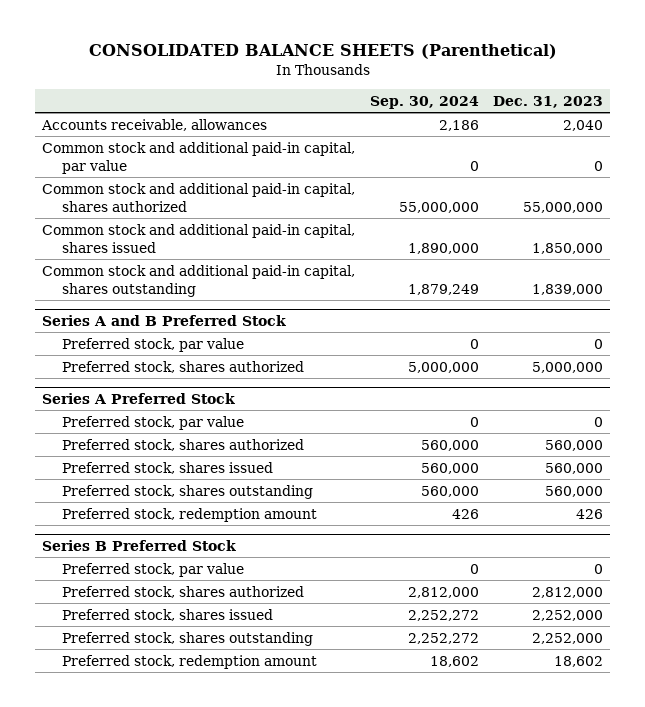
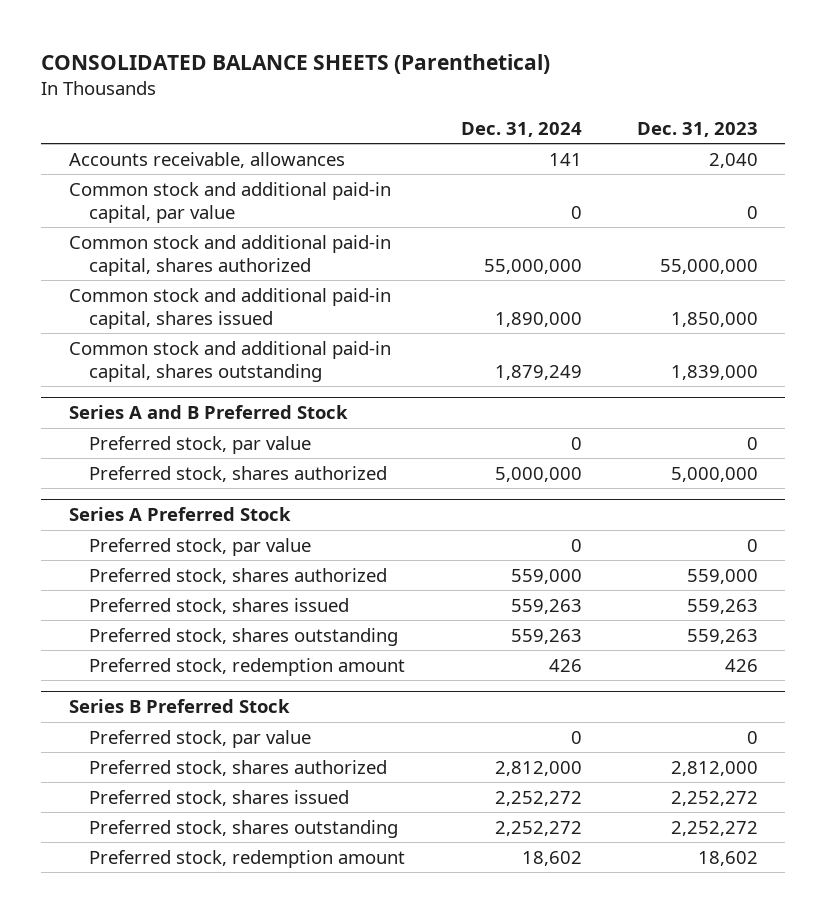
[369,95,479,109] Sep. 30, 2024 -> none
none -> [460,121,582,137] Dec. 31, 2024
[545,439,604,451] 560,000 -> [686,568,758,584] 559,000
[545,462,604,474] 560,000 -> [686,598,758,614] 559,263
[545,485,604,497] 560,000 -> [686,628,758,644] 559,263
[532,609,604,621] 2,252,000 -> [670,790,758,806] 2,252,272
[532,632,604,644] 2,252,000 -> [670,820,758,836] 2,252,272

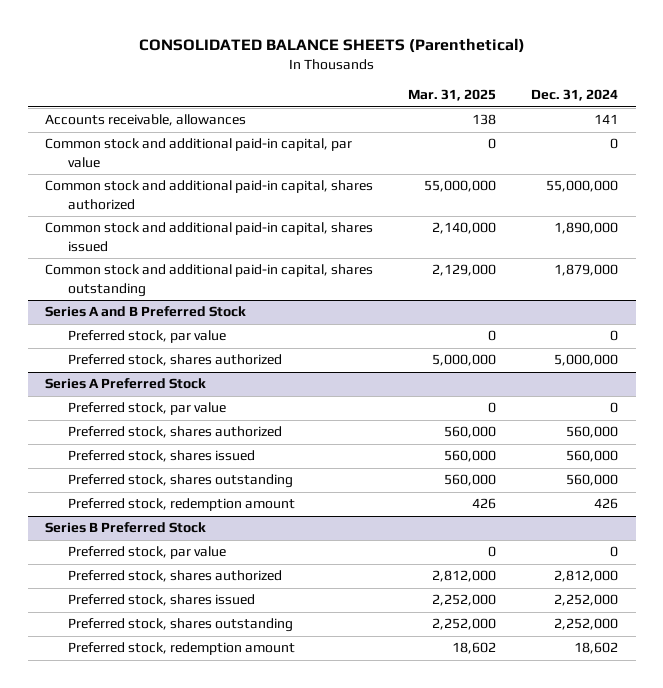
[636,121,758,137] Dec. 31, 2023 -> none
none -> [408,89,497,102] Mar. 31, 2025
[494,364,582,380] 1,879,249 -> [554,264,619,277] 1,879,000
[510,568,582,584] 559,000 -> [566,426,619,439] 560,000
[510,598,582,614] 559,263 -> [566,450,619,463] 560,000
[510,628,582,644] 559,263 -> [566,474,619,487] 560,000
[494,790,582,806] 2,252,272 -> [554,594,619,607] 2,252,000
[494,820,582,836] 2,252,272 -> [554,618,619,631] 2,252,000

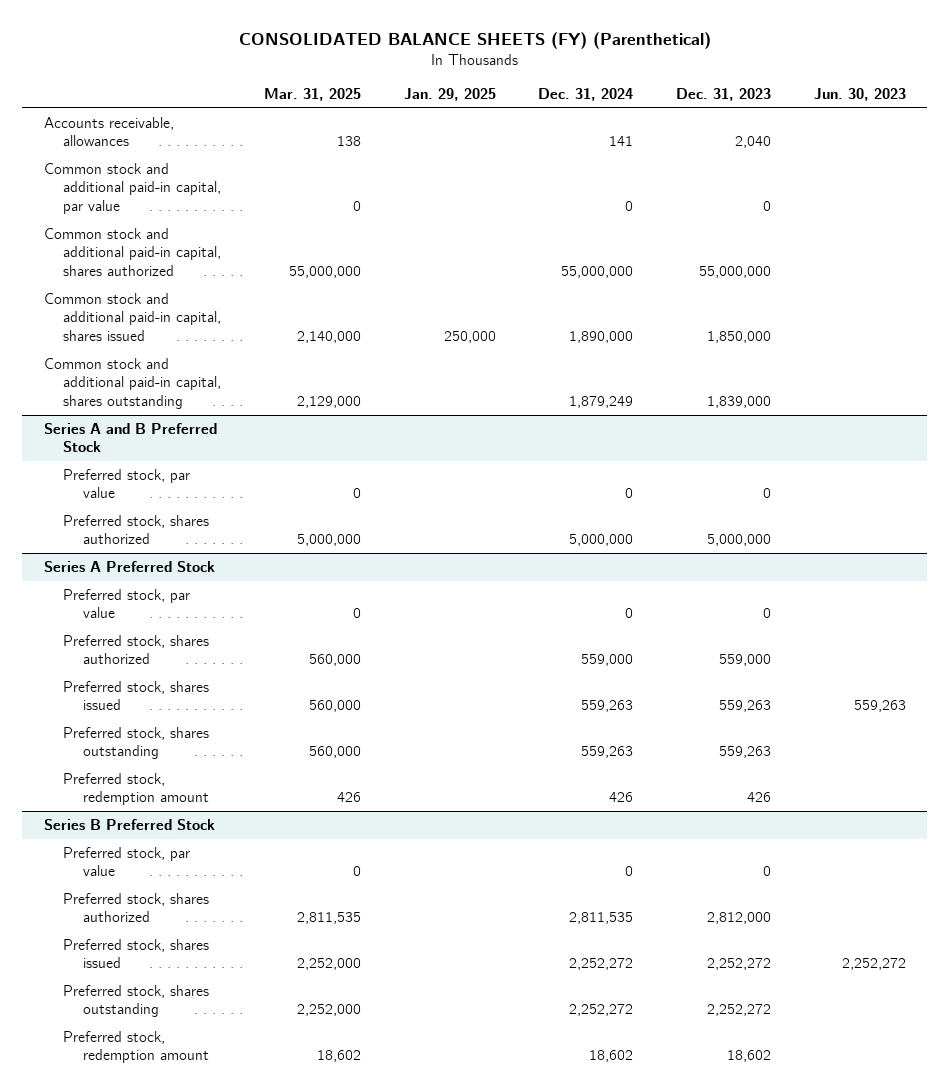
[138,37,525,53] CONSOLIDATED BALANCE SHEETS (Parenthetical) -> [238,32,711,50] CONSOLIDATED BALANCE SHEETS (FY) (Parenthetical)
none -> [403,87,496,101] Jan. 29, 2025
none -> [676,87,772,101] Dec. 31, 2023
none -> [813,87,906,101] Jun. 30, 2023
[554,264,619,277] 1,879,000 -> [569,395,634,408] 1,879,249
[566,426,619,439] 560,000 -> [581,654,634,667] 559,000
[566,450,619,463] 560,000 -> [581,700,634,713] 559,263
[566,474,619,487] 560,000 -> [581,746,634,759] 559,263
[432,570,497,583] 2,812,000 -> [297,912,362,925] 2,811,535
[554,570,619,583] 2,812,000 -> [569,912,634,925] 2,811,535
[554,594,619,607] 2,252,000 -> [569,958,634,971] 2,252,272
[554,618,619,631] 2,252,000 -> [569,1004,634,1017] 2,252,272

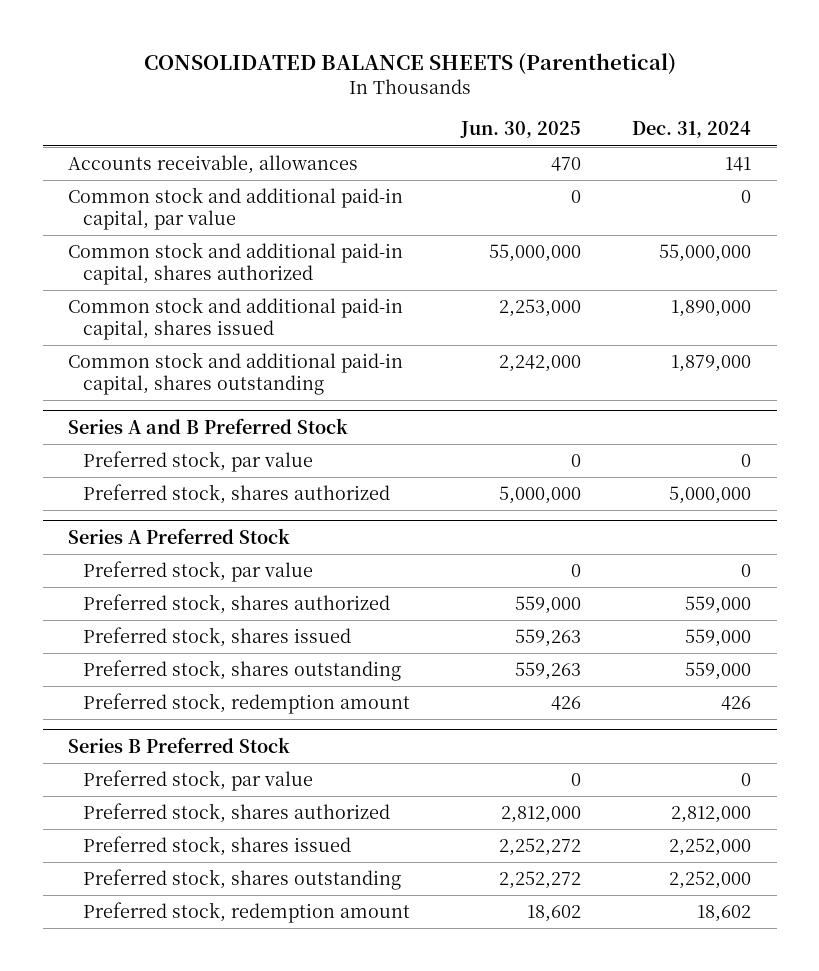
[238,32,711,50] CONSOLIDATED BALANCE SHEETS (FY) (Parenthetical) -> [143,53,676,76] CONSOLIDATED BALANCE SHEETS (Parenthetical)
[264,87,362,101] Mar. 31, 2025 -> none
[403,87,496,101] Jan. 29, 2025 -> none
[676,87,772,101] Dec. 31, 2023 -> none
[813,87,906,101] Jun. 30, 2023 -> none
none -> [459,121,581,139] Jun. 30, 2025
[569,395,634,408] 1,879,249 -> [671,355,752,373] 1,879,000
[581,700,634,713] 559,263 -> [685,629,752,648] 559,000
[581,746,634,759] 559,263 -> [685,662,752,681] 559,000
[569,912,634,925] 2,811,535 -> [671,806,752,824] 2,812,000
[569,958,634,971] 2,252,272 -> [669,838,752,857] 2,252,000
[569,1004,634,1017] 2,252,272 -> [669,871,752,890] 2,252,000

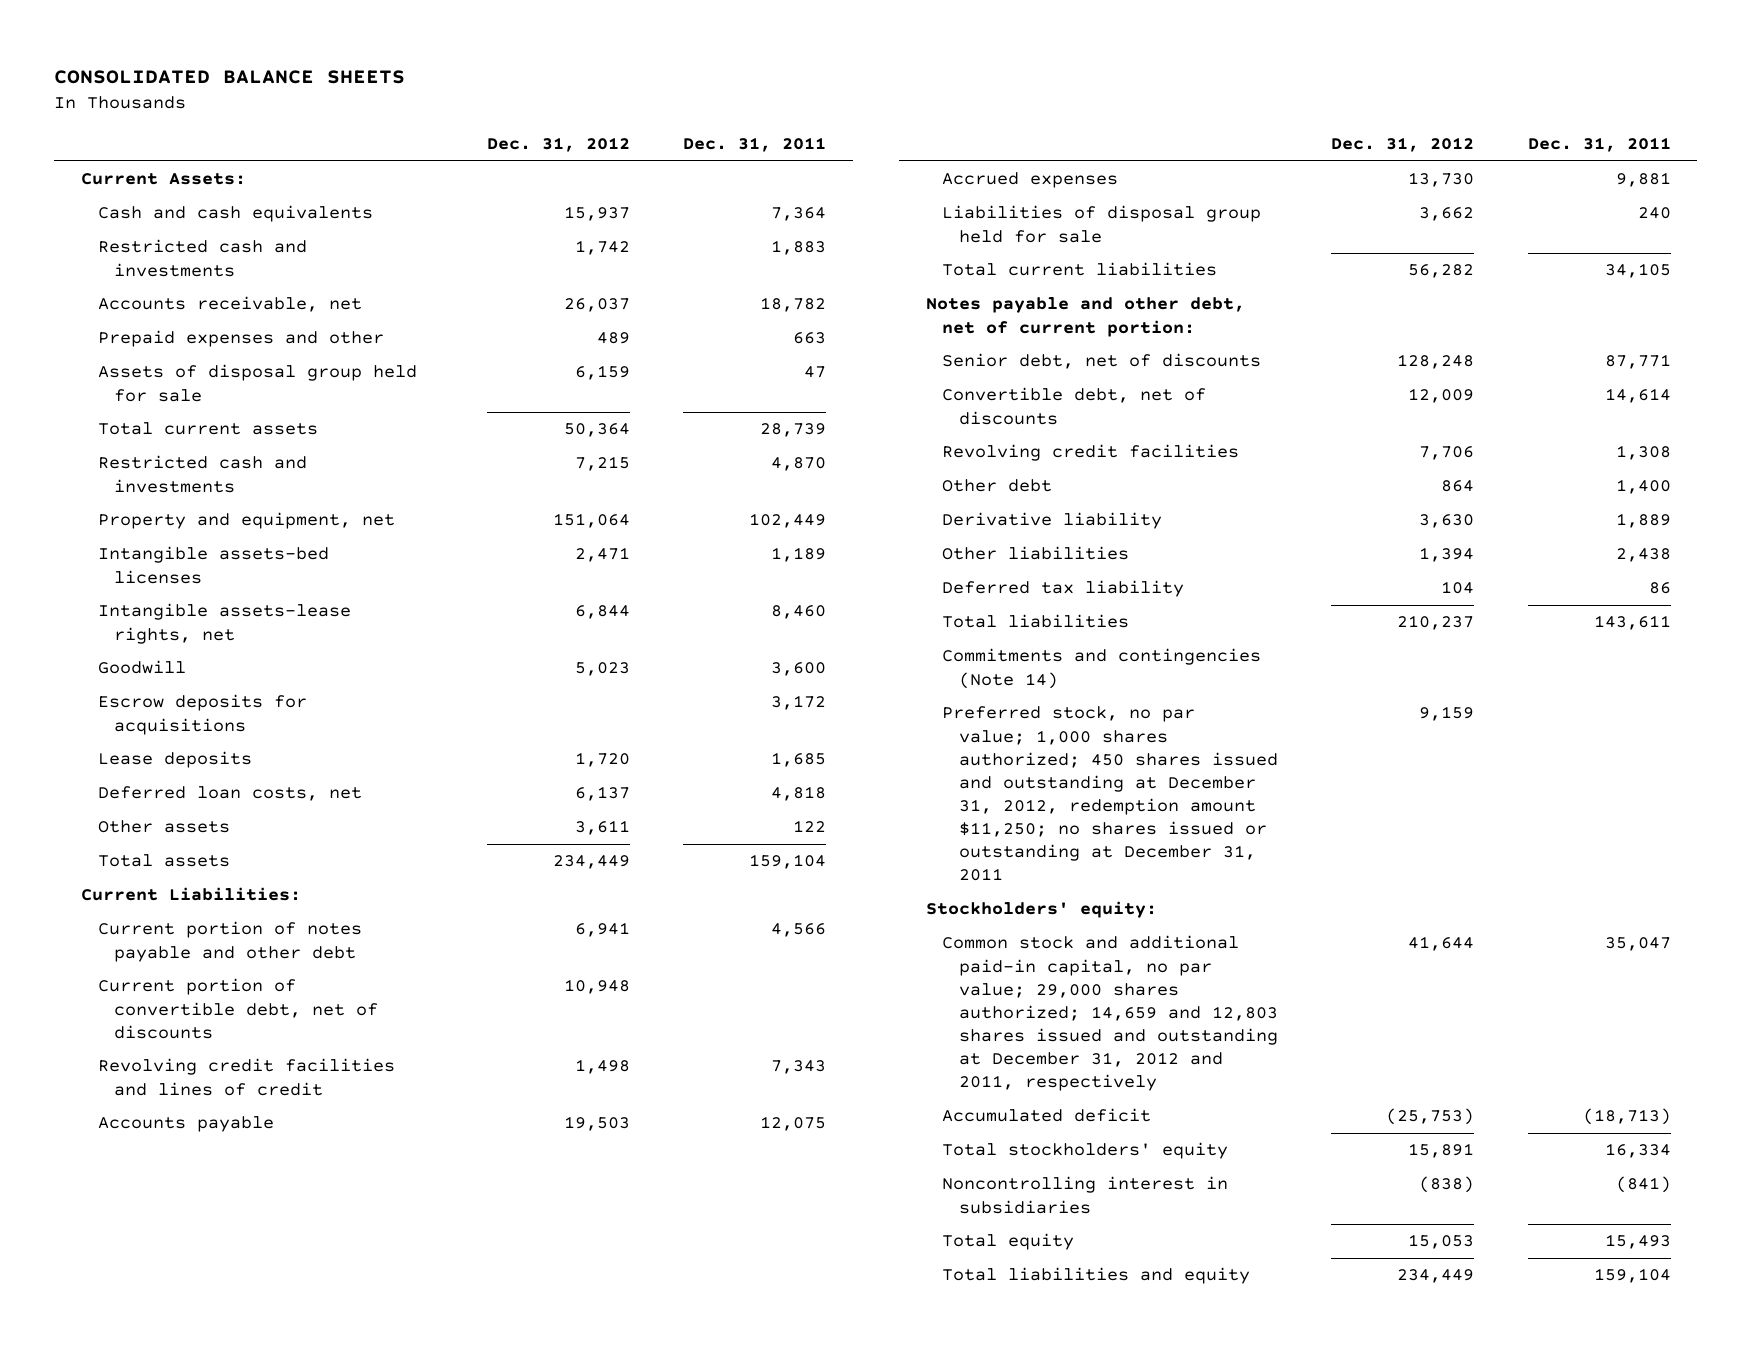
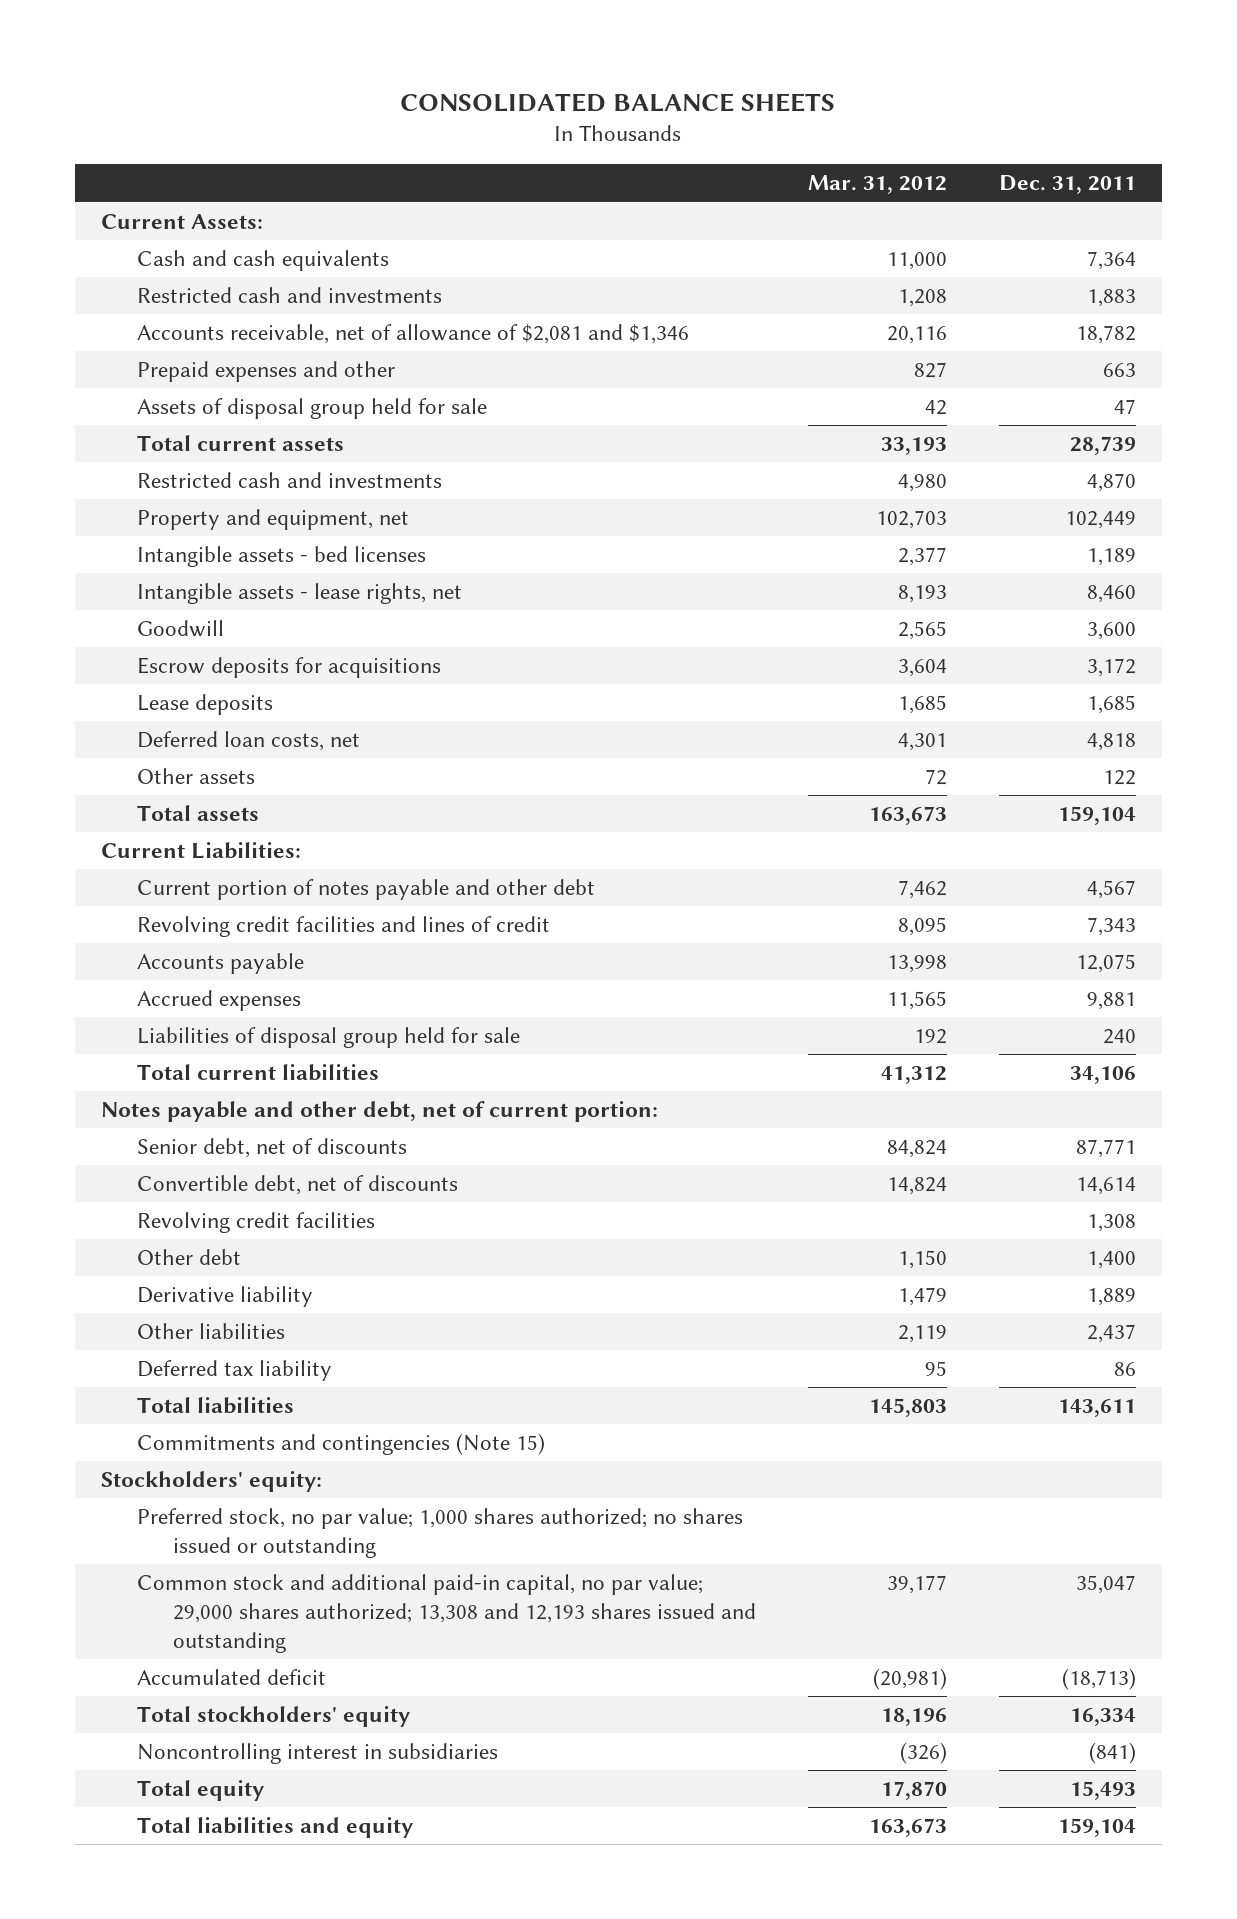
[486,137,630,153] Dec. 31, 2012 -> none
none -> [808,175,948,195] Mar. 31, 2012
[97,296,362,313] Accounts receivable, net -> [137,324,690,345] Accounts receivable, net of allowance of $2,081 and $1,346
[97,546,329,584] Intangible assets-bed licenses -> [137,546,427,568] Intangible assets - bed licenses
[97,603,351,644] Intangible assets-lease rights, net -> [137,583,463,605] Intangible assets - lease rights, net
[97,978,379,1039] Current portion of convertible debt, net of discounts -> none
[771,923,827,938] 4,566 -> [1086,880,1136,900] 4,567
[1604,263,1671,279] 34,105 -> [1069,1066,1136,1085] 34,106
[1615,548,1671,563] 2,438 -> [1086,1324,1136,1344] 2,437
[942,706,1278,882] Preferred stock, no par value; 1,000 shares authorized; 450 shares issued and outstanding at December 31, 2012, redemption amount $11,250; no shares issued or outstanding at December 31, 2011 -> none
[942,648,1262,689] Commitments and contingencies (Note 14) -> [137,1433,546,1456] Commitments and contingencies (Note 15)
none -> [137,1508,744,1558] Preferred stock, no par value; 1,000 shares authorized; no shares issued or outstanding
[942,935,1278,1092] Common stock and additional paid-in capital, no par value; 29,000 shares authorized; 14,659 and 12,803 shares issued and outstanding at December 31, 2012 and 2011, respectively -> [137,1574,757,1653] Common stock and additional paid-in capital, no par value; 29,000 shares authorized; 13,308 and 12,193 shares issued and outstanding

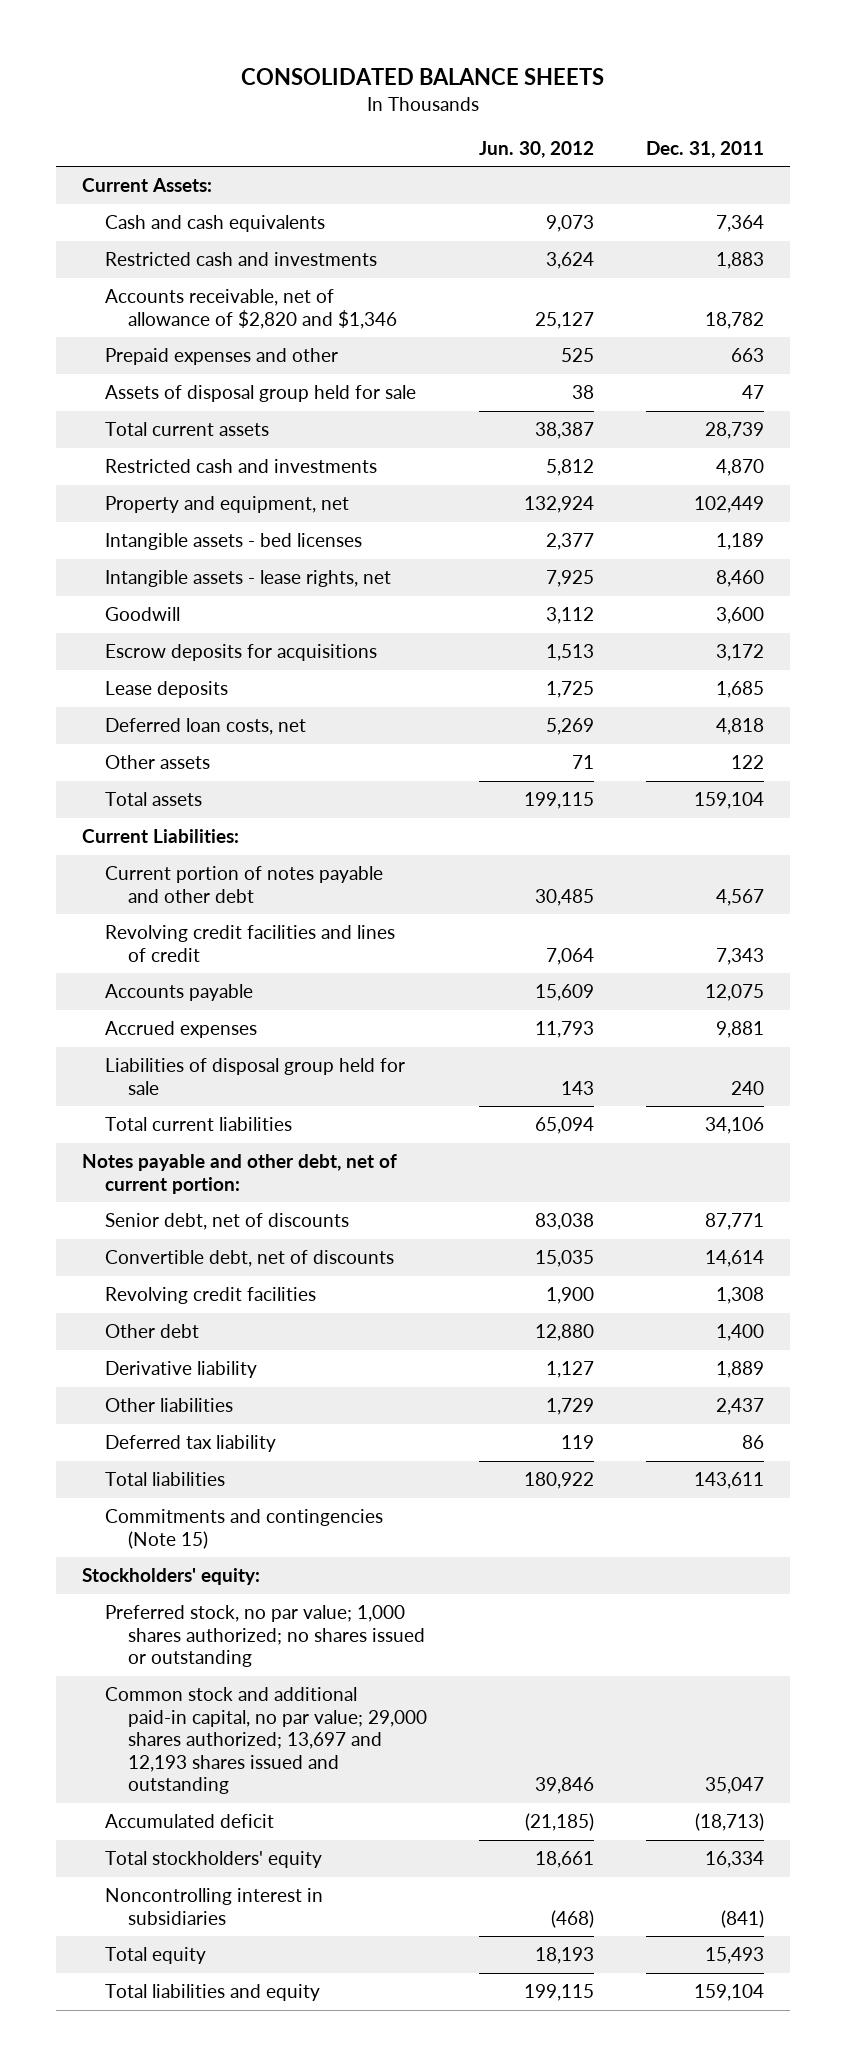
[808,175,948,195] Mar. 31, 2012 -> none
none -> [478,140,594,158] Jun. 30, 2012
[137,324,690,345] Accounts receivable, net of allowance of $2,081 and $1,346 -> [104,289,397,329] Accounts receivable, net of allowance of $2,820 and $1,346
[137,1574,757,1653] Common stock and additional paid-in capital, no par value; 29,000 shares authorized; 13,308 and 12,193 shares issued and outstanding -> [104,1687,427,1795] Common stock and additional paid-in capital, no par value; 29,000 shares authorized; 13,697 and 12,193 shares issued and outstanding

